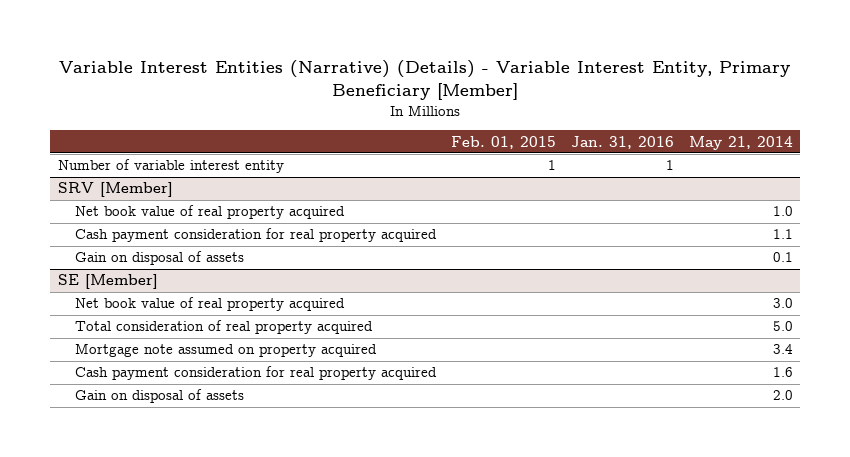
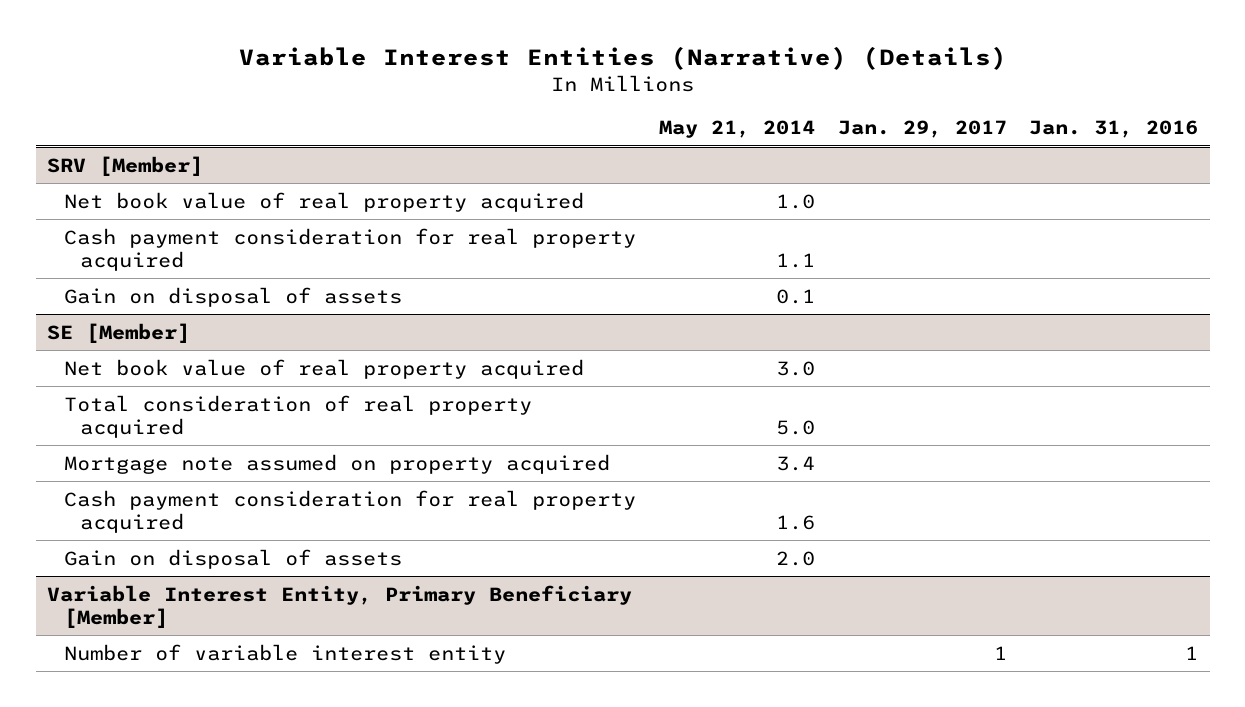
[59,60,791,100] Variable Interest Entities (Narrative) (Details) - Variable Interest Entity, Primary Beneficiary [Member] -> [238,46,1007,71] Variable Interest Entities (Narrative) (Details)
[450,135,556,149] Feb. 01, 2015 -> none
none -> [837,120,1007,139] Jan. 29, 2017
[57,159,284,174] Number of variable interest entity -> none
none -> [47,584,633,628] Variable Interest Entity, Primary Beneficiary [Member]
none -> [63,643,506,664] Number of variable interest entity

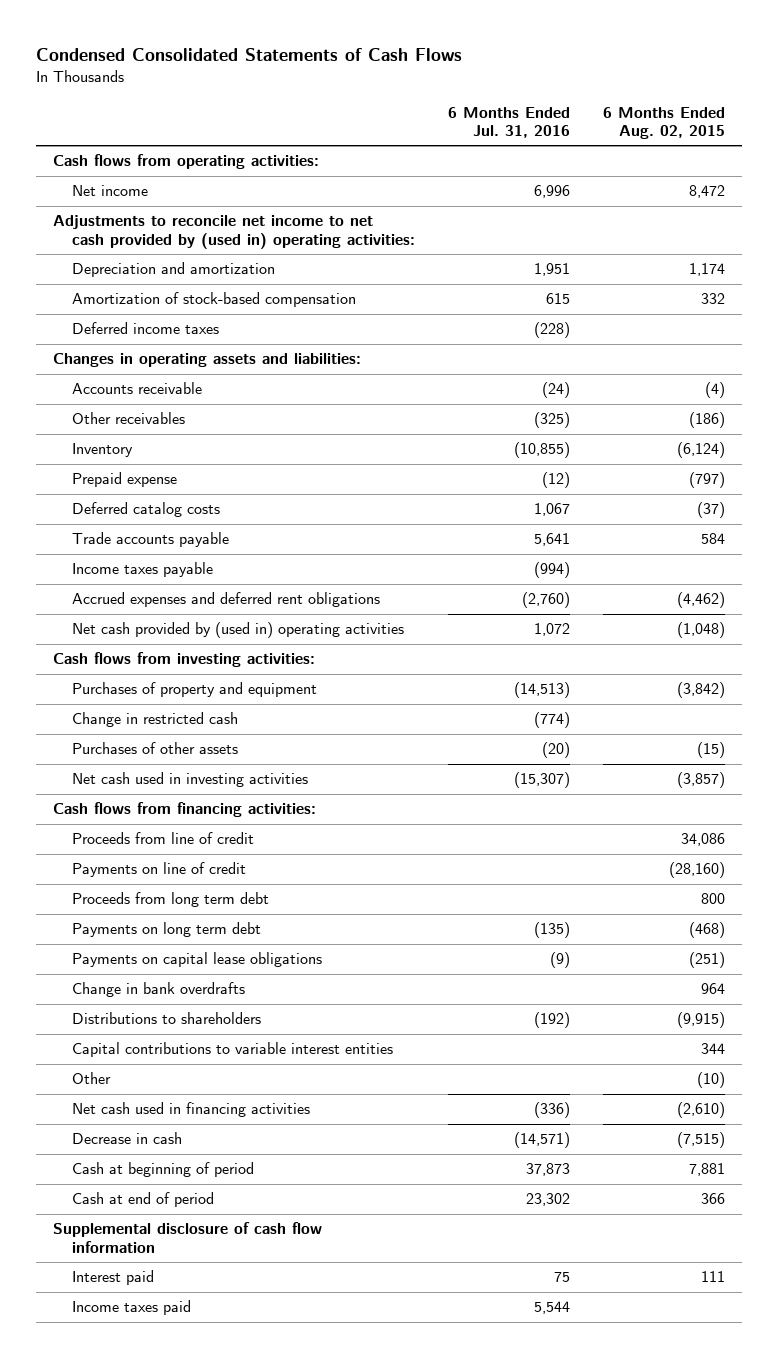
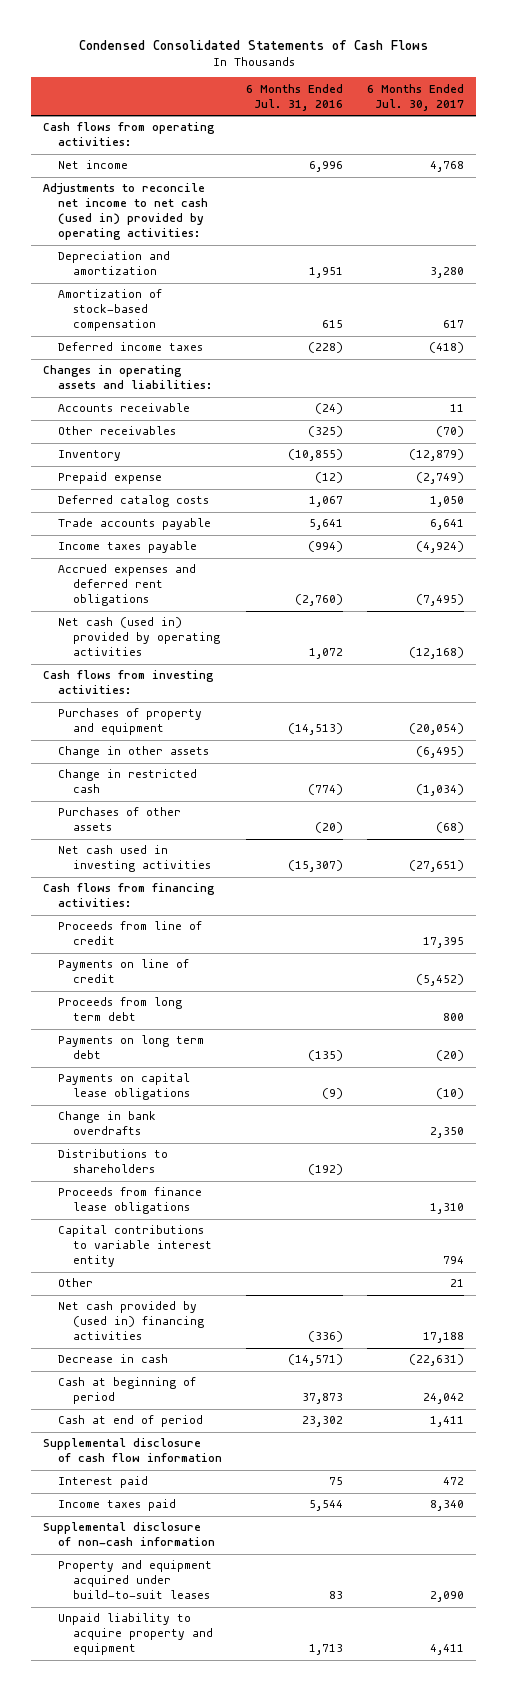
[603,106,726,140] 6 Months Ended Aug. 02, 2015 -> none
none -> [367,83,465,111] 6 Months Ended Jul. 30, 2017
[52,215,415,249] Adjustments to reconcile net income to net cash provided by (used in) operating activities: -> [43,183,208,241] Adjustments to reconcile net income to net cash (used in) provided by operating activities:
[71,622,404,639] Net cash provided by (used in) operating activities -> [57,617,220,657] Net cash (used in) provided by operating activities
none -> [57,746,209,759] Change in other assets
none -> [57,1187,202,1215] Proceeds from finance lease obligations
[71,1042,393,1058] Capital contributions to variable interest entities -> [57,1225,212,1268] Capital contributions to variable interest entity
[71,1102,310,1118] Net cash used in financing activities -> [57,1301,204,1341] Net cash provided by (used in) financing activities
none -> [43,1522,215,1547] Supplemental disclosure of non-cash information
none -> [57,1560,212,1600] Property and equipment acquired under build-to-suit leases
none -> [57,1613,213,1656] Unpaid liability to acquire property and equipment

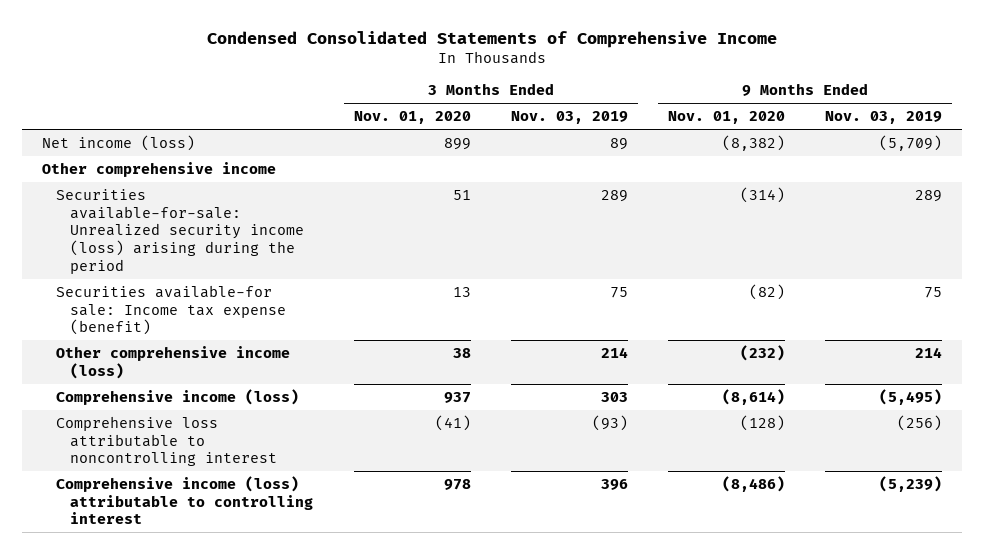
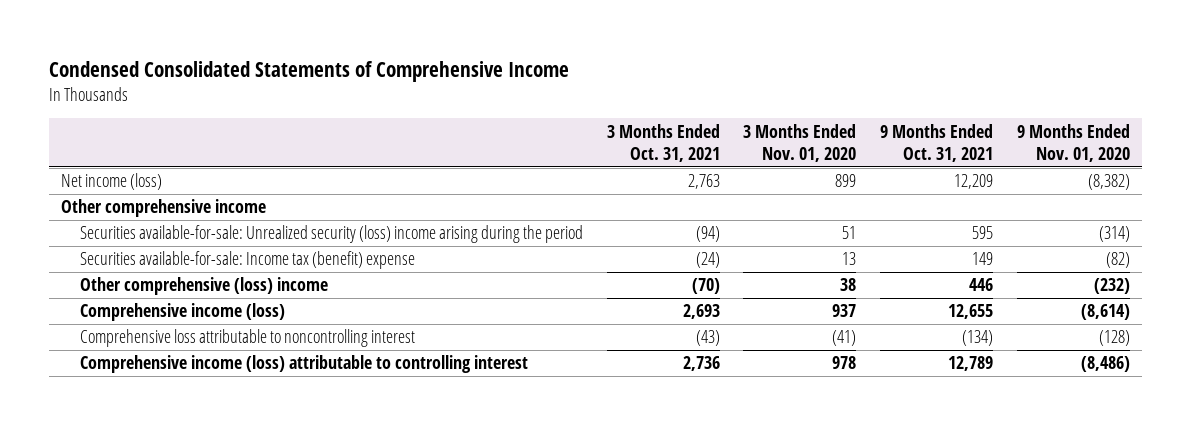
[510,111,628,125] Nov. 03, 2019 -> none
[825,111,943,125] Nov. 03, 2019 -> none
none -> [606,123,720,162] 3 Months Ended Oct. 31, 2021
none -> [880,123,994,162] 9 Months Ended Oct. 31, 2021
[56,188,305,274] Securities available-for-sale: Unrealized security income (loss) arising during the period -> [79,225,583,244] Securities available-for-sale: Unrealized security (loss) income arising during the period
[56,284,287,336] Securities available-for sale: Income tax expense (benefit) -> [79,251,415,270] Securities available-for-sale: Income tax (benefit) expense
[56,345,291,379] Other comprehensive income (loss) -> [79,277,328,296] Other comprehensive (loss) income

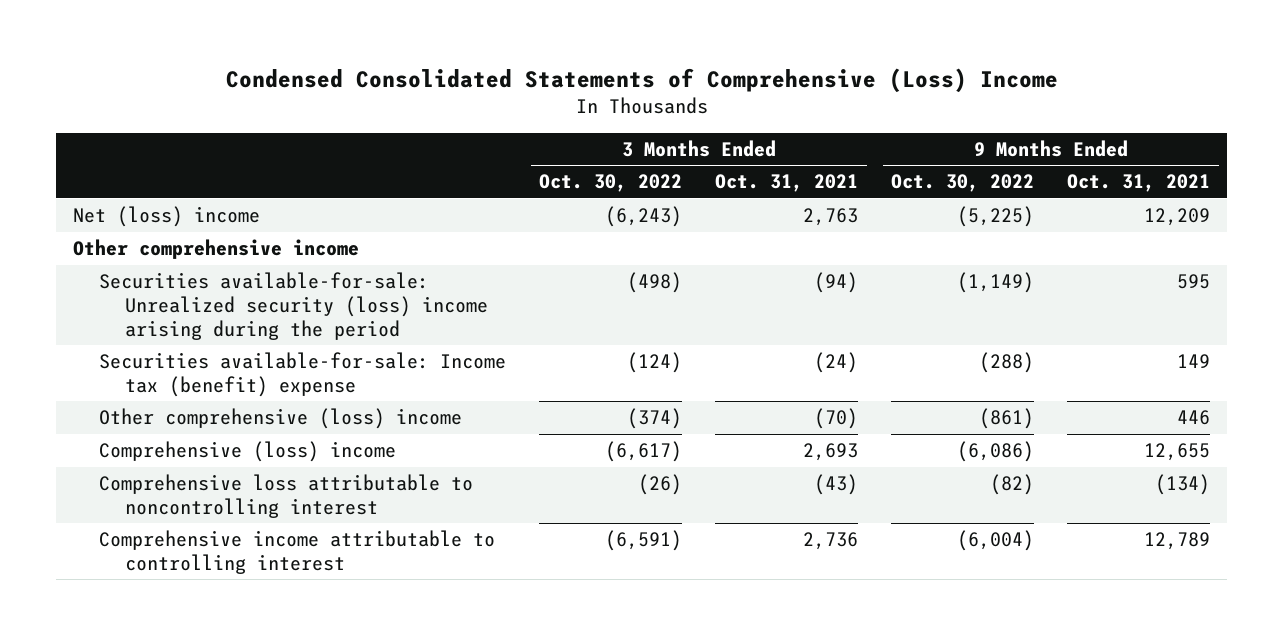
[49,60,570,82] Condensed Consolidated Statements of Comprehensive Income -> [225,67,1058,93] Condensed Consolidated Statements of Comprehensive (Loss) Income
[743,123,857,162] 3 Months Ended Nov. 01, 2020 -> none
[1016,123,1130,162] 9 Months Ended Nov. 01, 2020 -> none
none -> [539,174,683,193] Oct. 30, 2022
none -> [891,174,1035,193] Oct. 30, 2022
[60,173,162,191] Net income (loss) -> [72,206,260,228] Net (loss) income
[79,303,285,322] Comprehensive income (loss) -> [99,441,397,463] Comprehensive (loss) income
[79,355,528,374] Comprehensive income (loss) attributable to controlling interest -> [99,530,496,575] Comprehensive income attributable to controlling interest

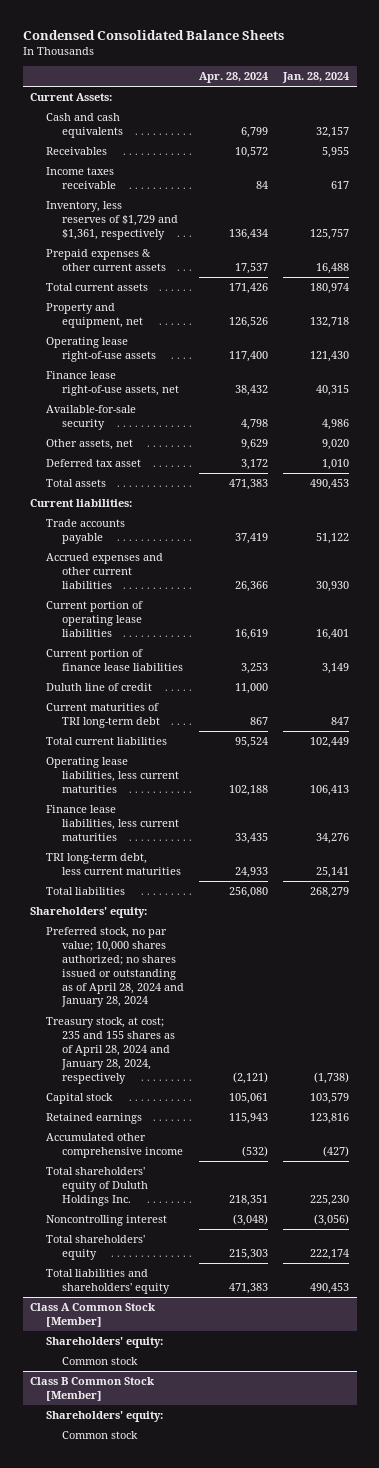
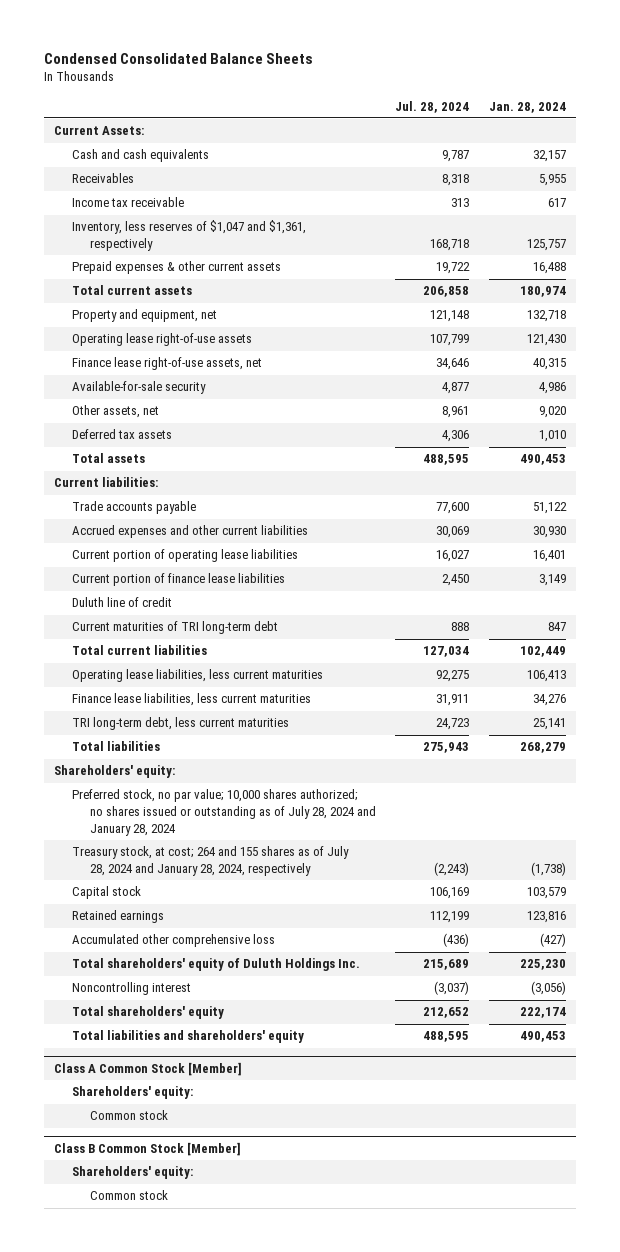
[199,72,269,84] Apr. 28, 2024 -> none
none -> [395,100,470,113] Jul. 28, 2024
[46,167,117,189] Income taxes receivable -> [71,197,184,208] Income tax receivable
[46,201,179,240] Inventory, less reserves of $1,729 and $1,361, respectively -> [71,220,306,252] Inventory, less reserves of $1,047 and $1,361, respectively
[46,459,142,468] Deferred tax asset -> [71,429,172,440] Deferred tax assets
[46,927,185,1008] Preferred stock, no par value; 10,000 shares authorized; no shares issued or outstanding as of April 28, 2024 and January 28, 2024 -> [71,789,376,837] Preferred stock, no par value; 10,000 shares authorized; no shares issued or outstanding as of July 28, 2024 and January 28, 2024
[46,1017,176,1084] Treasury stock, at cost; 235 and 155 shares as of April 28, 2024 and January 28, 2024, respectively -> [71,846,349,877] Treasury stock, at cost; 264 and 155 shares as of July 28, 2024 and January 28, 2024, respectively
[46,1133,184,1158] Accumulated other comprehensive income -> [71,934,275,948] Accumulated other comprehensive loss

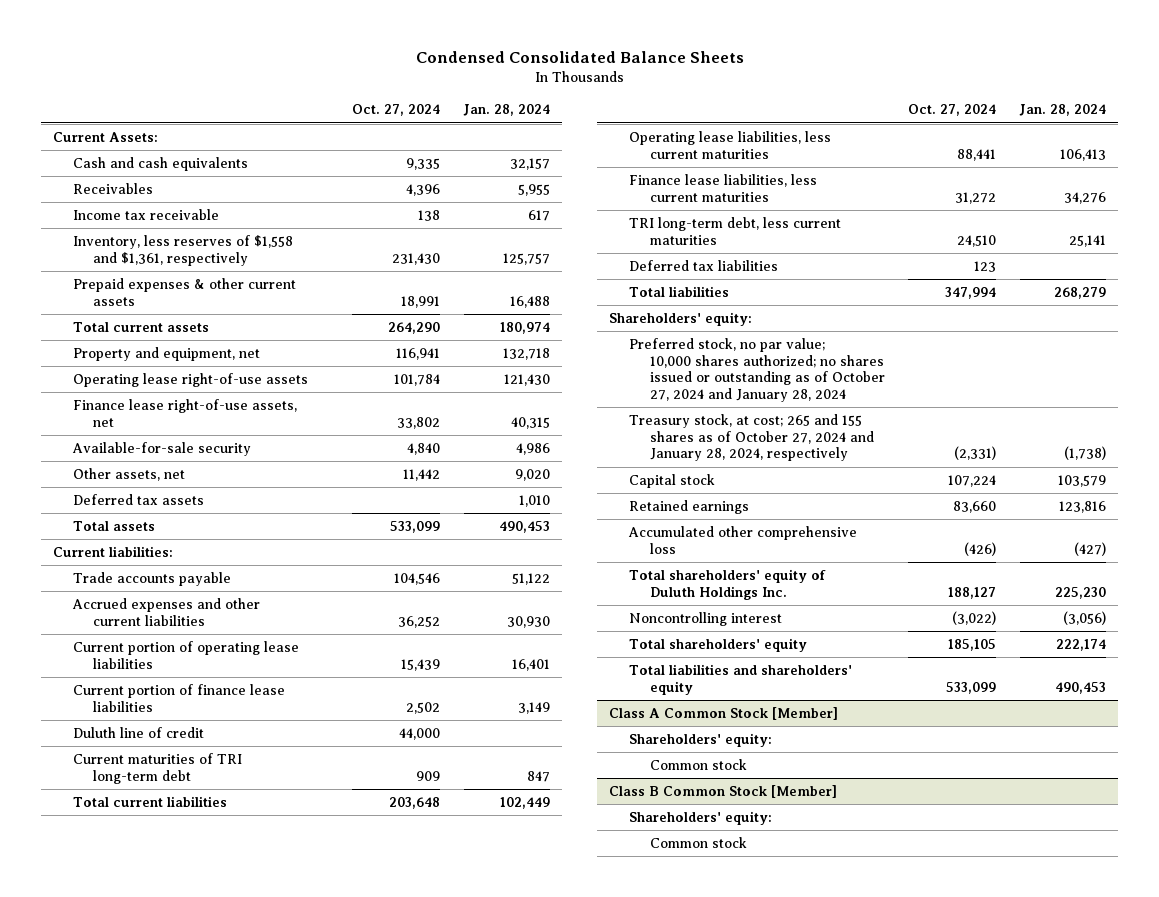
[395,100,470,113] Jul. 28, 2024 -> none
none -> [352,104,441,117] Oct. 27, 2024
[71,220,306,252] Inventory, less reserves of $1,047 and $1,361, respectively -> [73,234,294,266] Inventory, less reserves of $1,558 and $1,361, respectively
none -> [629,259,779,271] Deferred tax liabilities
[71,789,376,837] Preferred stock, no par value; 10,000 shares authorized; no shares issued or outstanding as of July 28, 2024 and January 28, 2024 -> [629,337,885,403] Preferred stock, no par value; 10,000 shares authorized; no shares issued or outstanding as of October 27, 2024 and January 28, 2024
[71,846,349,877] Treasury stock, at cost; 264 and 155 shares as of July 28, 2024 and January 28, 2024, respectively -> [629,413,874,462] Treasury stock, at cost; 265 and 155 shares as of October 27, 2024 and January 28, 2024, respectively

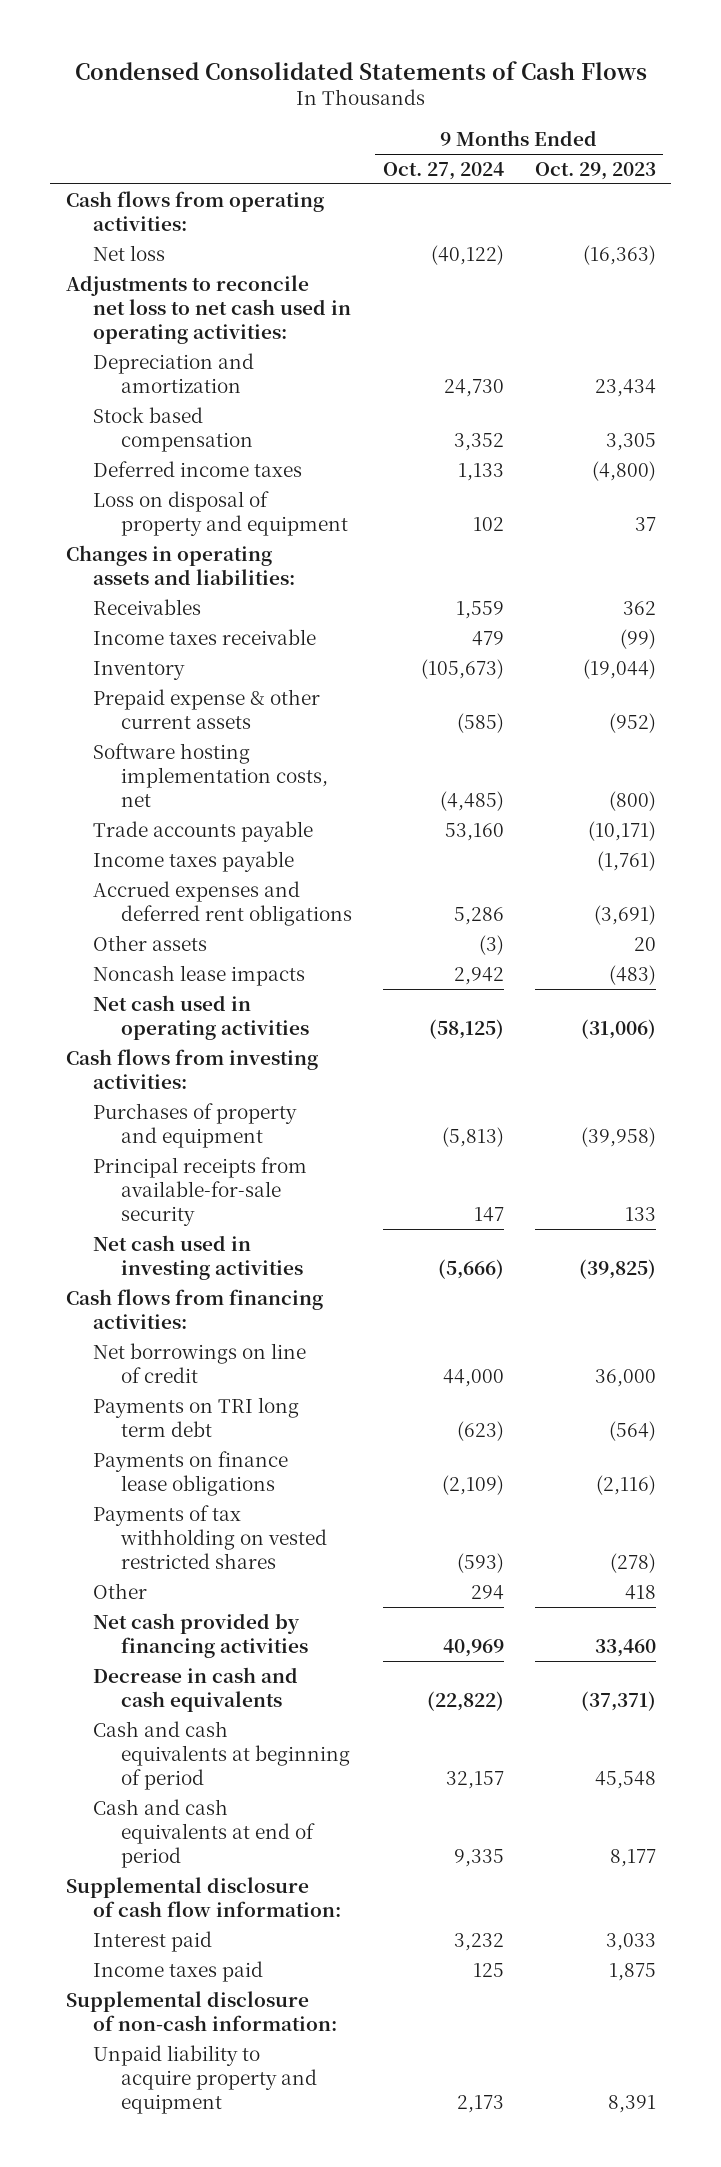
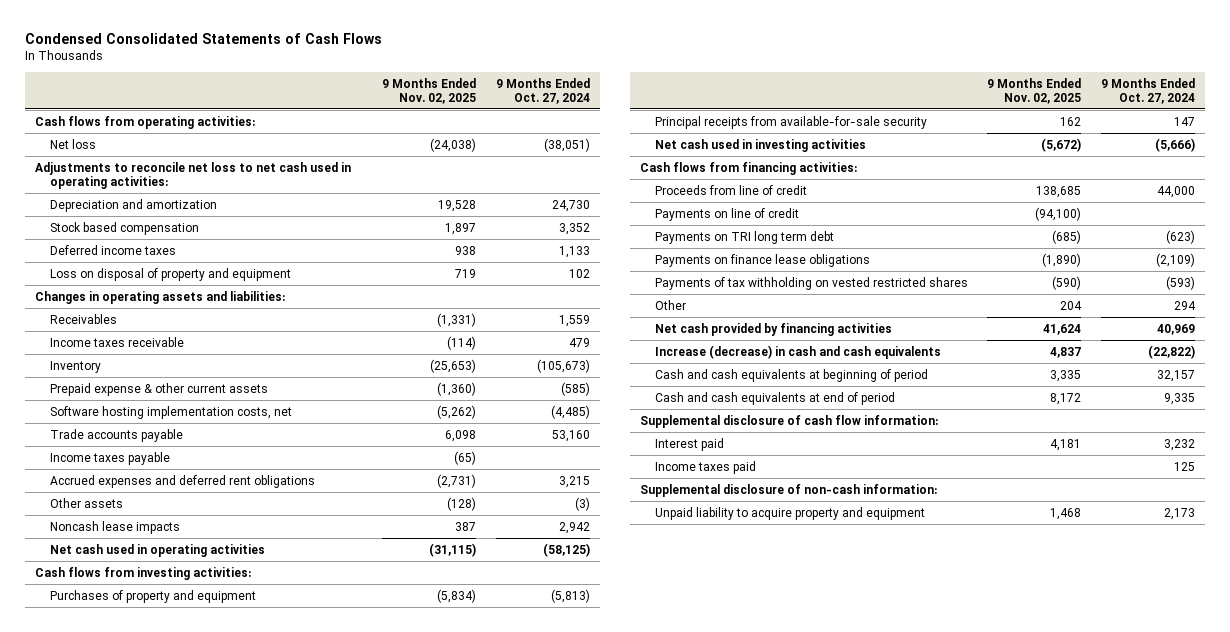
[534,161,656,180] Oct. 29, 2023 -> none
none -> [382,77,477,104] 9 Months Ended Nov. 02, 2025
[430,244,504,265] (40,122) -> [544,137,591,152] (38,051)
[453,906,504,925] 5,286 -> [559,475,591,488] 3,215
[93,1342,307,1383] Net borrowings on line of credit -> [654,184,807,195] Proceeds from line of credit
none -> [654,207,799,221] Payments on line of credit
[93,1666,299,1712] Decrease in cash and cash equivalents -> [654,344,941,359] Increase (decrease) in cash and cash equivalents

